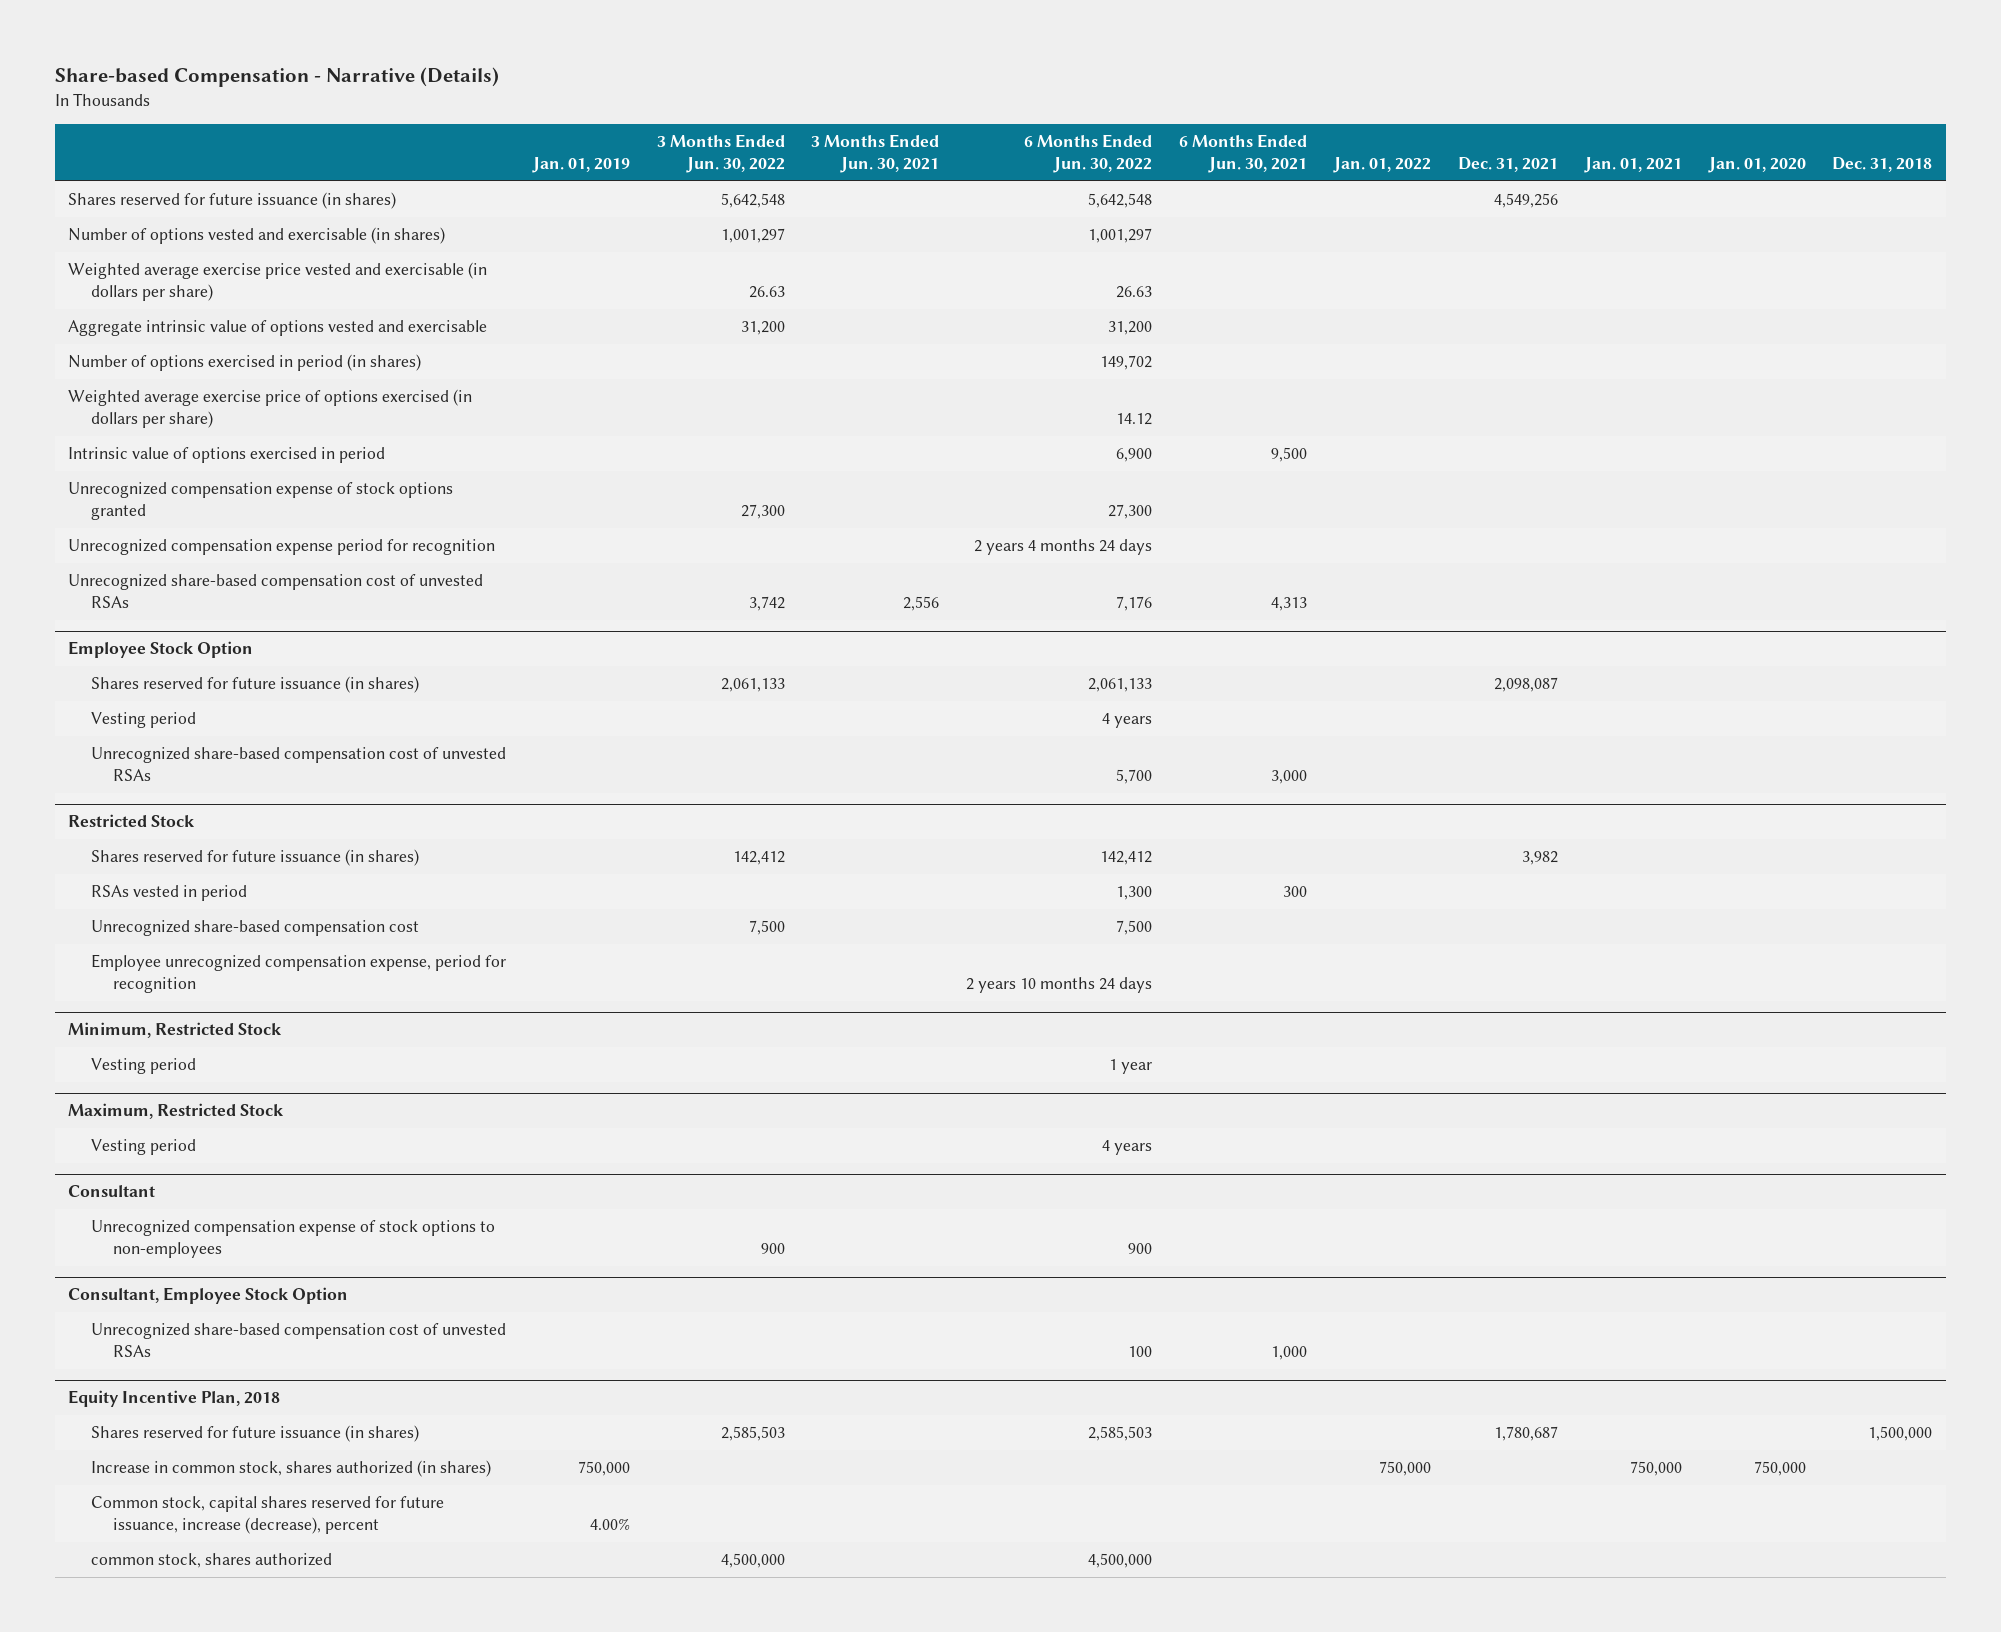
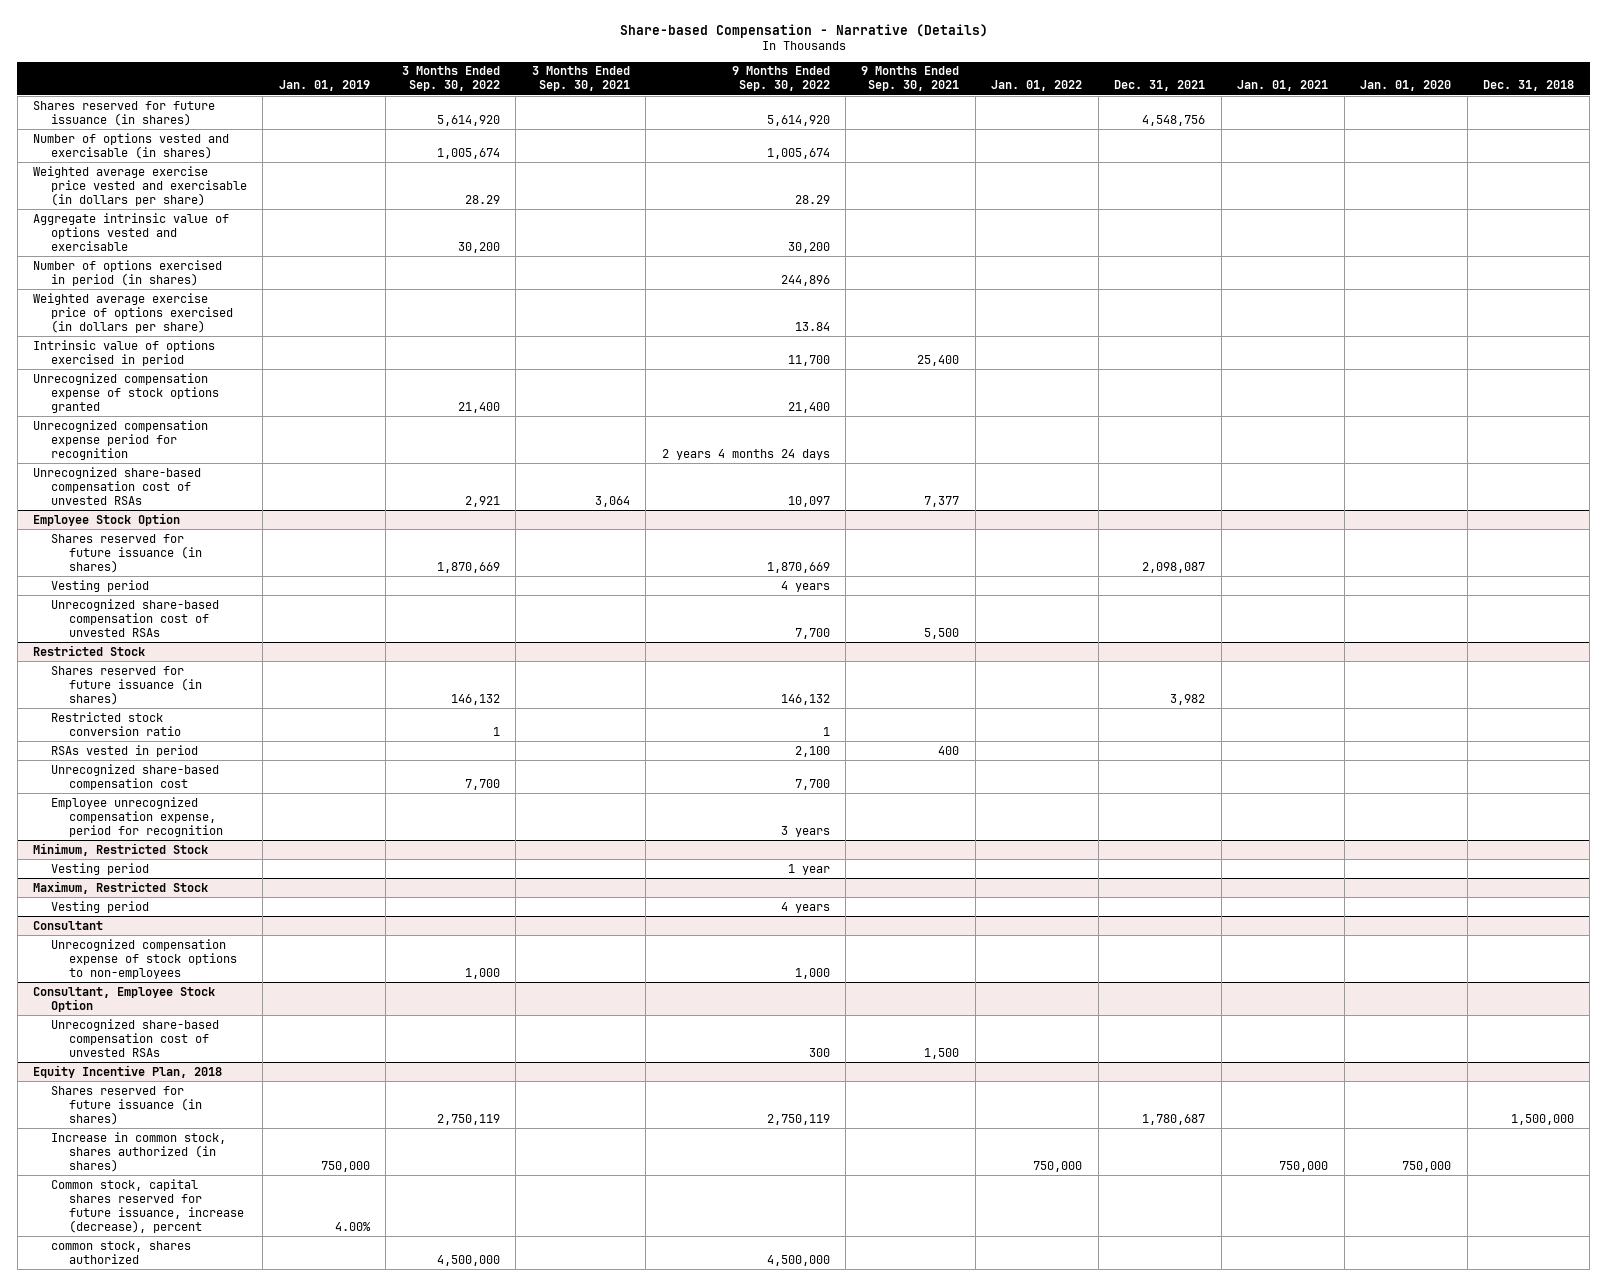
[656,133,785,173] 3 Months Ended Jun. 30, 2022 -> none
[811,133,940,173] 3 Months Ended Jun. 30, 2021 -> none
[1024,133,1153,173] 6 Months Ended Jun. 30, 2022 -> none
[1179,133,1308,173] 6 Months Ended Jun. 30, 2021 -> none
none -> [401,66,500,92] 3 Months Ended Sep. 30, 2022
none -> [531,66,630,92] 3 Months Ended Sep. 30, 2021
none -> [731,66,830,92] 9 Months Ended Sep. 30, 2022
none -> [861,66,960,92] 9 Months Ended Sep. 30, 2021
[1493,193,1558,209] 4,549,256 -> [1142,114,1206,126] 4,548,756
none -> [50,711,181,736] Restricted stock conversion ratio

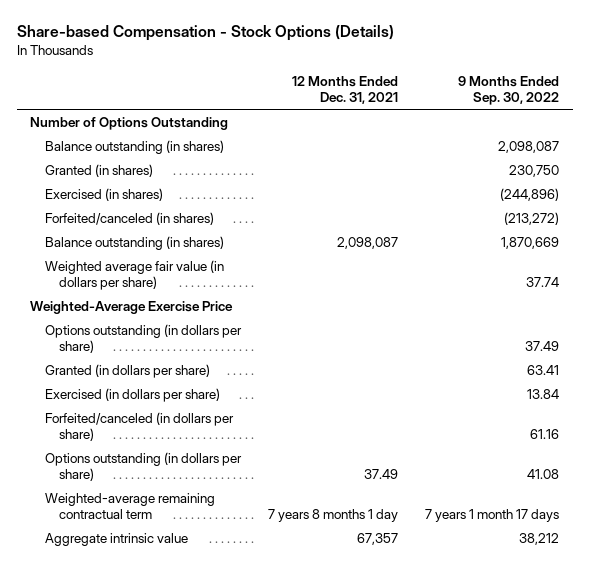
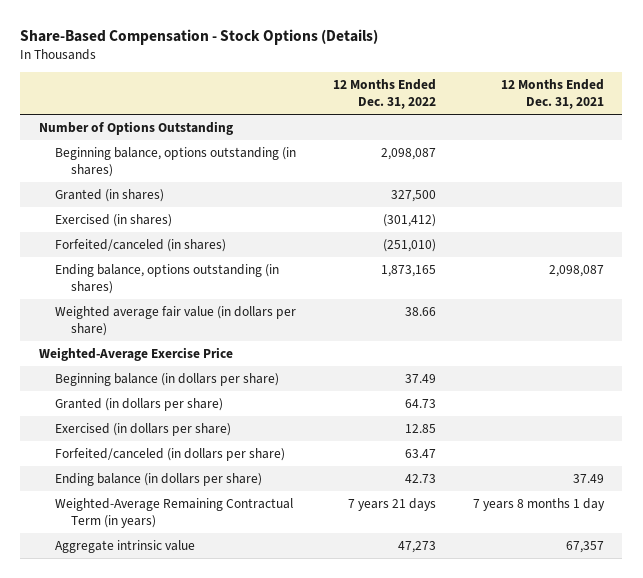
[16,25,394,42] Share-based Compensation - Stock Options (Details) -> [20,29,379,46] Share-Based Compensation - Stock Options (Details)
[458,75,560,105] 9 Months Ended Sep. 30, 2022 -> none
none -> [332,79,436,109] 12 Months Ended Dec. 31, 2022
[44,140,224,155] Balance outstanding (in shares) -> [54,146,296,177] Beginning balance, options outstanding (in shares)
[44,236,224,251] Balance outstanding (in shares) -> [54,263,279,294] Ending balance, options outstanding (in shares)
[44,324,242,353] Options outstanding (in dollars per share) -> [54,372,279,386] Beginning balance (in dollars per share)
[44,452,242,481] Options outstanding (in dollars per share) -> [54,472,262,486] Ending balance (in dollars per share)
[44,493,215,519] Weighted-average remaining contractual term -> [54,497,293,528] Weighted-Average Remaining Contractual Term (in years)

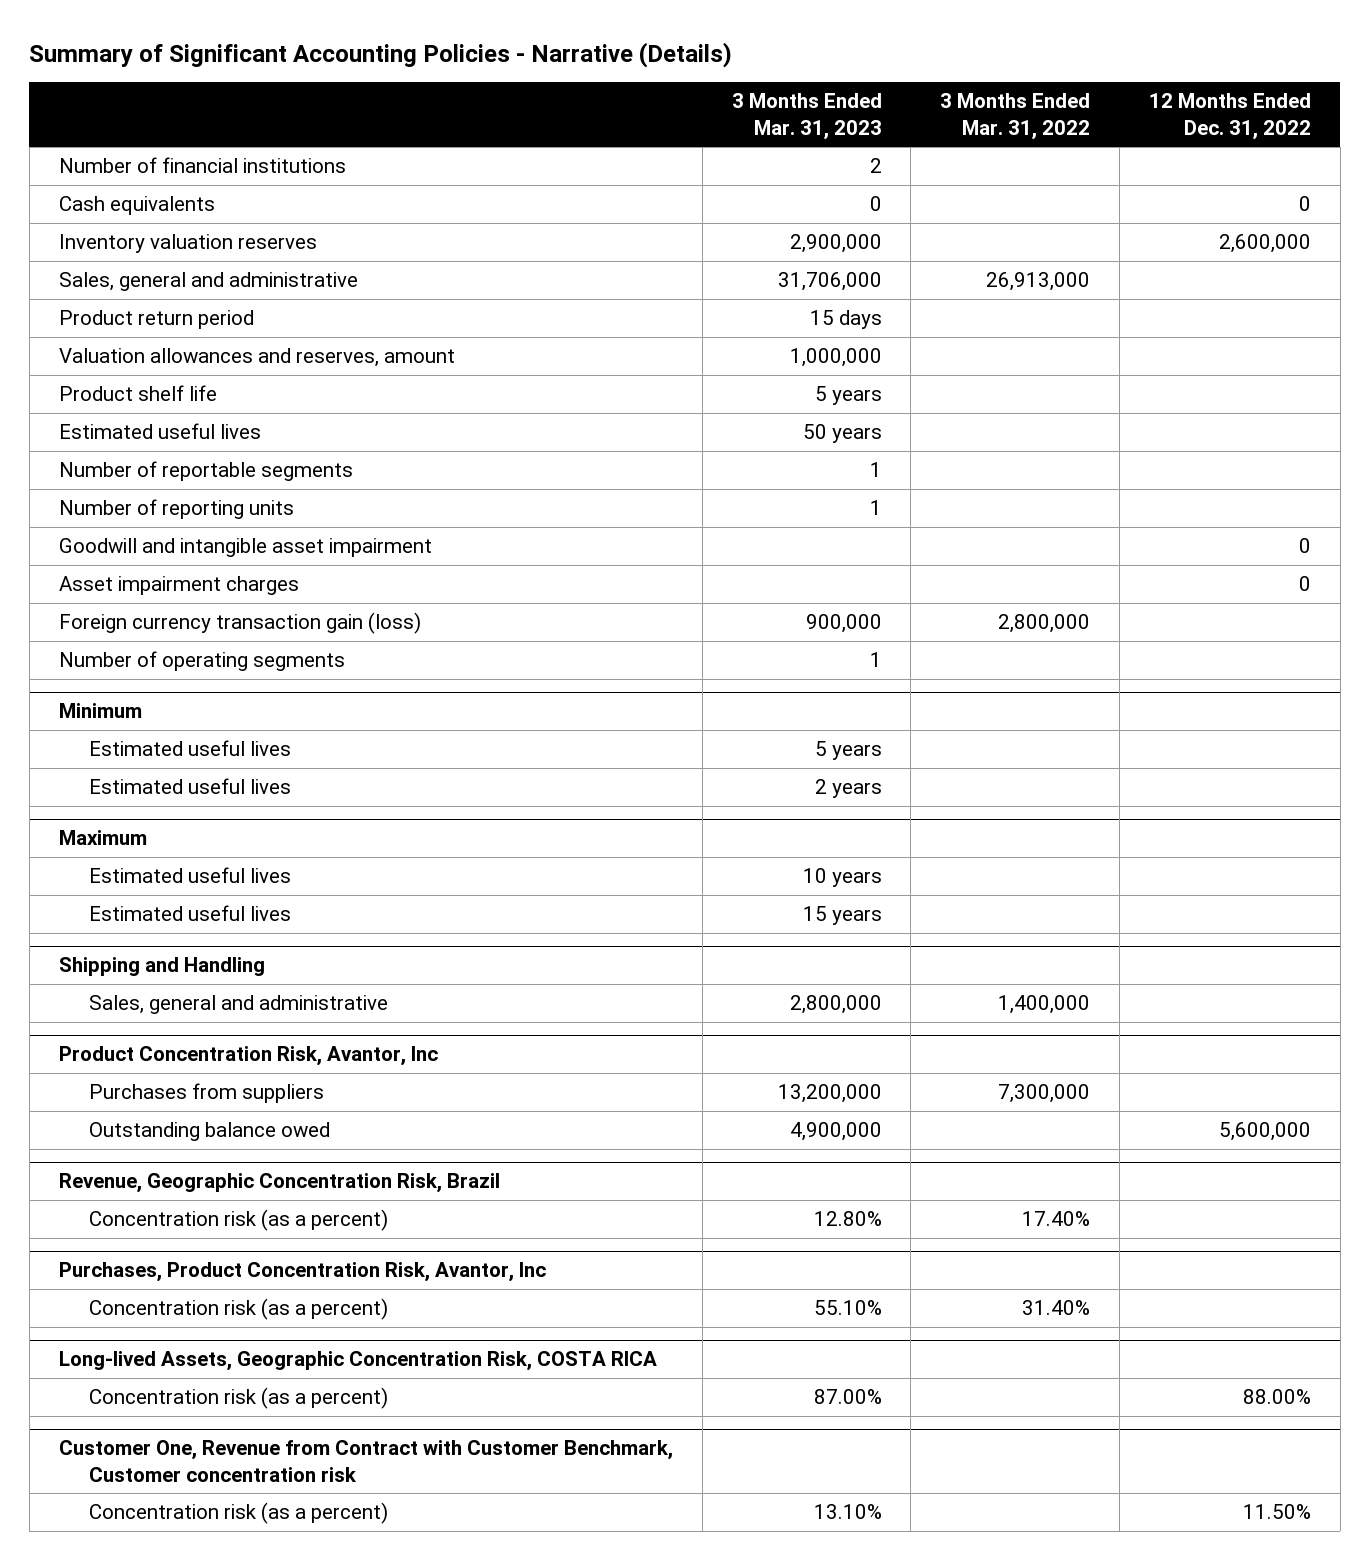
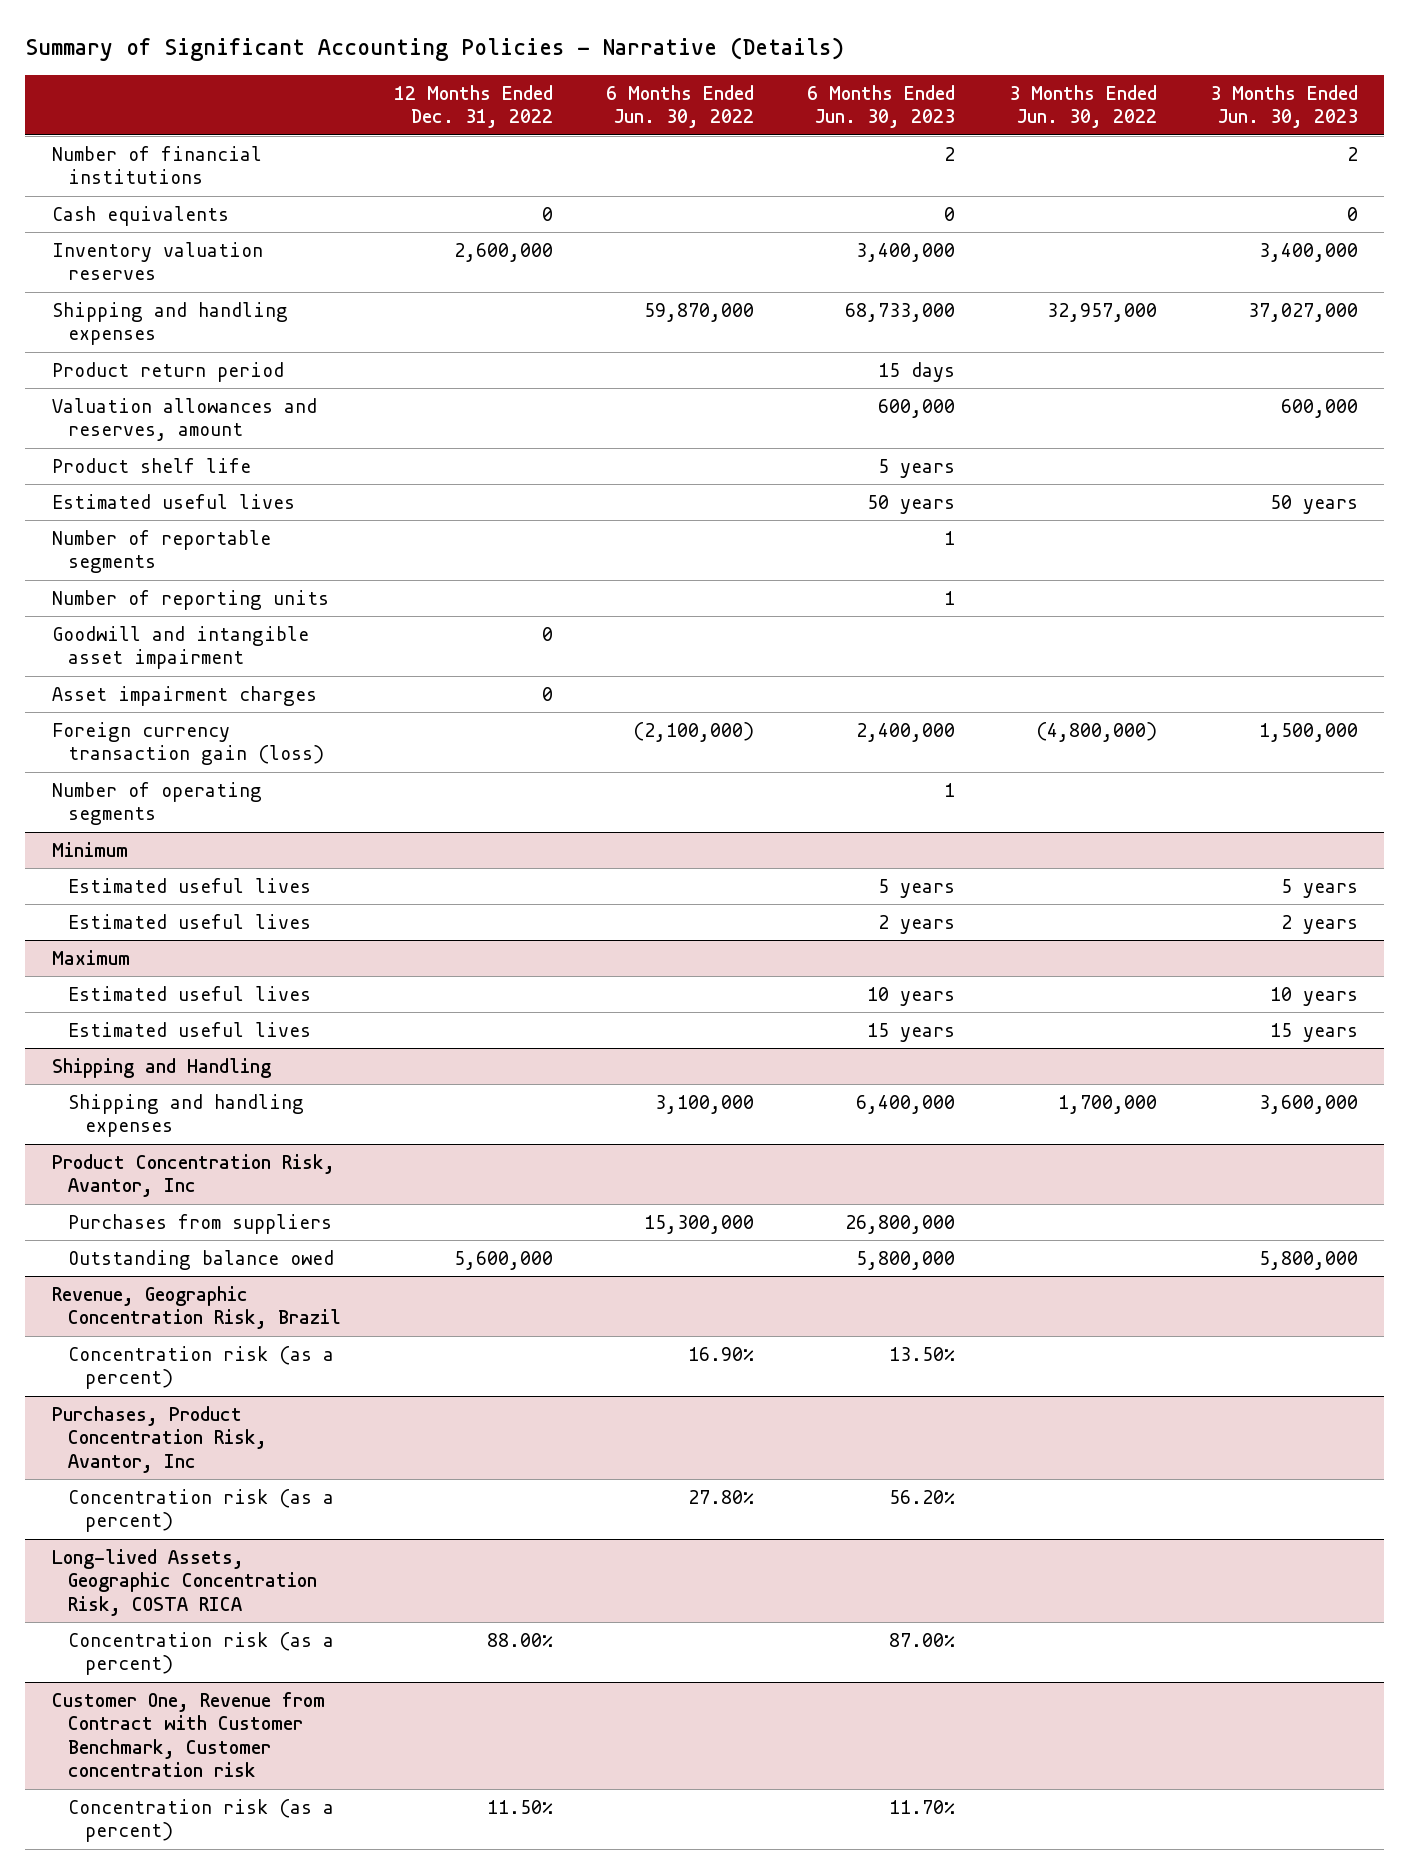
[731,93,882,140] 3 Months Ended Mar. 31, 2023 -> none
[940,93,1091,140] 3 Months Ended Mar. 31, 2022 -> none
none -> [606,84,755,129] 6 Months Ended Jun. 30, 2022
none -> [807,84,956,129] 6 Months Ended Jun. 30, 2023
none -> [1008,84,1157,129] 3 Months Ended Jun. 30, 2022
none -> [1209,84,1358,129] 3 Months Ended Jun. 30, 2023
[58,272,358,292] Sales, general and administrative -> [51,301,288,346] Shipping and handling expenses
[88,995,388,1015] Sales, general and administrative -> [68,1093,305,1138] Shipping and handling expenses

